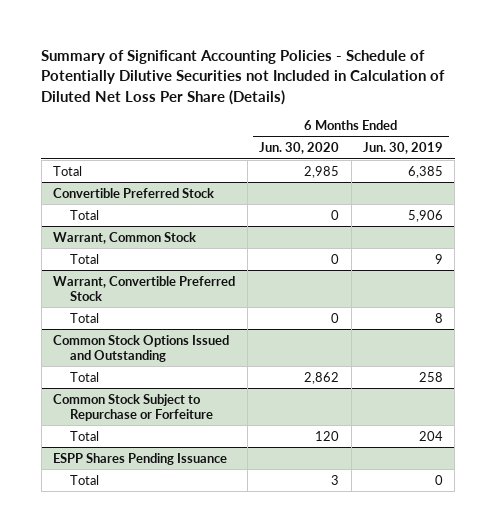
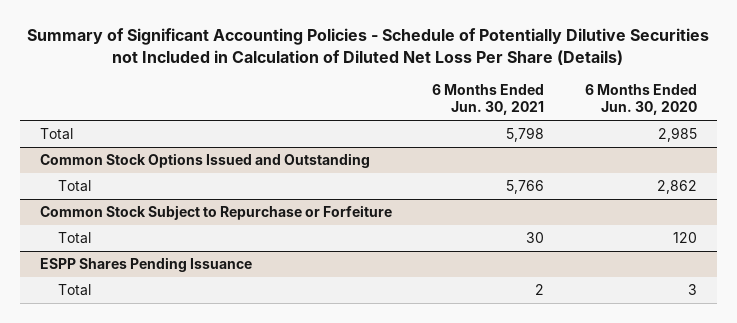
[363,142,444,155] Jun. 30, 2019 -> none
none -> [432,84,545,116] 6 Months Ended Jun. 30, 2021
[53,187,215,198] Convertible Preferred Stock -> none
[69,209,99,220] Total -> none
[53,231,197,244] Warrant, Common Stock -> none
[69,253,99,264] Total -> none
[53,275,236,301] Warrant, Convertible Preferred Stock -> none
[69,312,99,323] Total -> none

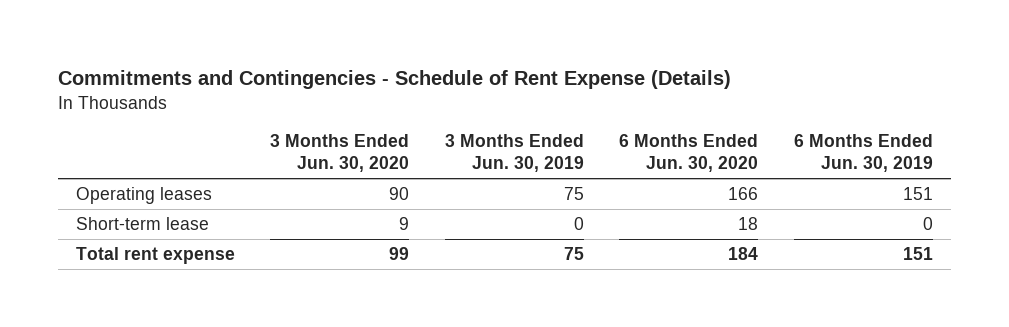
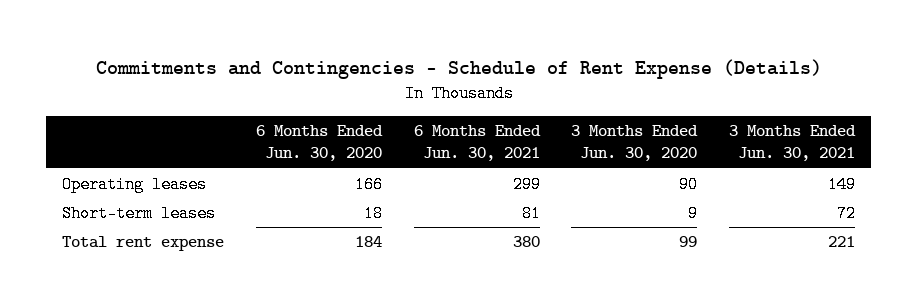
[444,133,584,173] 3 Months Ended Jun. 30, 2019 -> none
[794,133,934,173] 6 Months Ended Jun. 30, 2019 -> none
none -> [413,125,541,162] 6 Months Ended Jun. 30, 2021
none -> [729,125,857,162] 3 Months Ended Jun. 30, 2021
[75,216,209,230] Short-term lease -> [62,205,217,223] Short-term leases

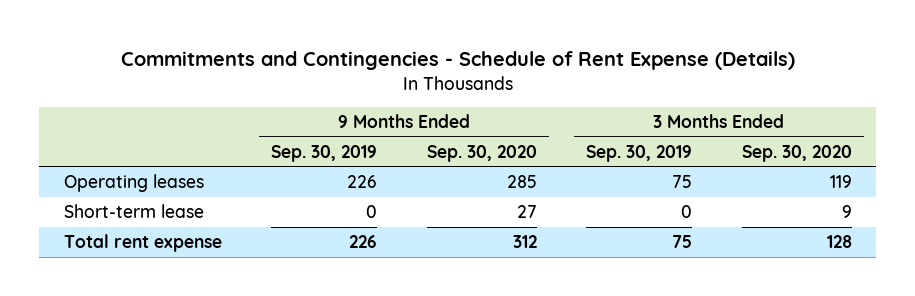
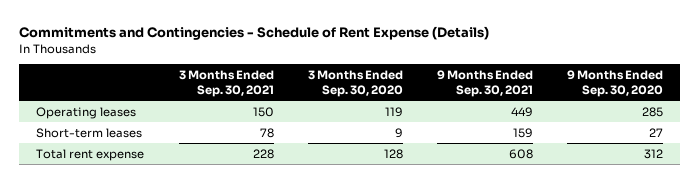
[271,144,378,162] Sep. 30, 2019 -> none
[586,144,693,162] Sep. 30, 2019 -> none
none -> [178,70,274,97] 3 Months Ended Sep. 30, 2021
none -> [436,70,533,97] 9 Months Ended Sep. 30, 2021
[63,204,204,219] Short-term lease -> [36,127,143,138] Short-term leases

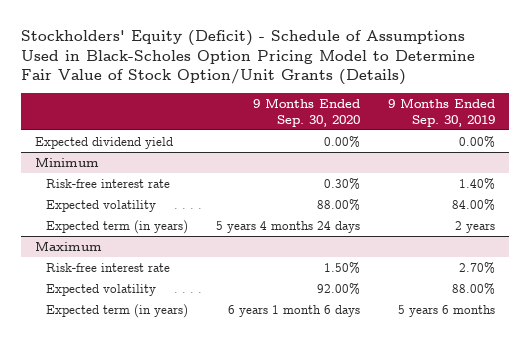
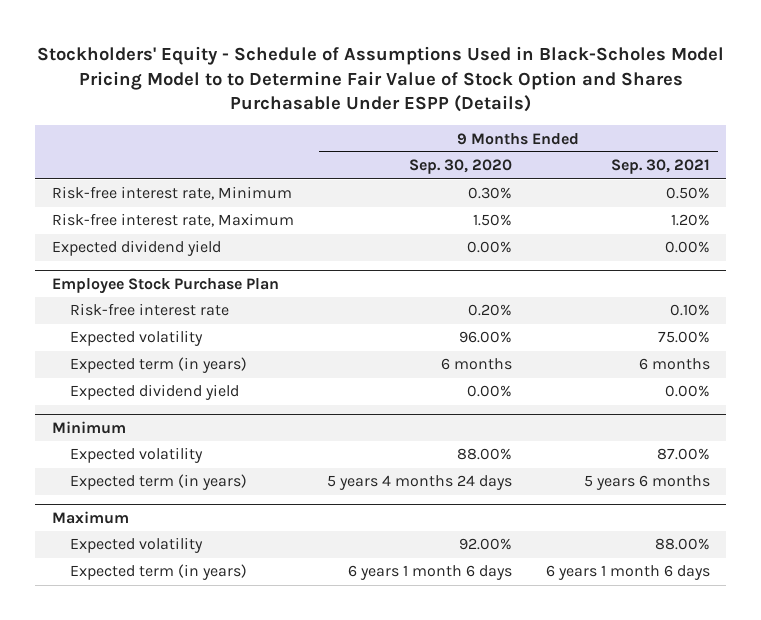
[20,29,475,86] Stockholders' Equity (Deficit) - Schedule of Assumptions Used in Black-Scholes Option Pricing Model to Determine Fair Value of Stock Option/Unit Grants (Details) -> [36,45,724,113] Stockholders' Equity - Schedule of Assumptions Used in Black-Scholes Model Pricing Model to to Determine Fair Value of Stock Option and Shares Purchasable Under ESPP (Details)
[387,98,495,127] 9 Months Ended Sep. 30, 2019 -> none
none -> [610,159,710,175] Sep. 30, 2021
none -> [51,186,292,201] Risk-free interest rate, Minimum
none -> [51,213,294,228] Risk-free interest rate, Maximum
none -> [51,277,279,294] Employee Stock Purchase Plan
none -> [70,303,230,317] Risk-free interest rate
none -> [70,330,204,347] Expected volatility
none -> [70,357,248,374] Expected term (in years)
none -> [70,384,240,401] Expected dividend yield
[46,178,171,188] Risk-free interest rate -> none
[46,262,171,272] Risk-free interest rate -> none

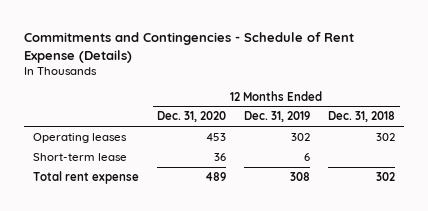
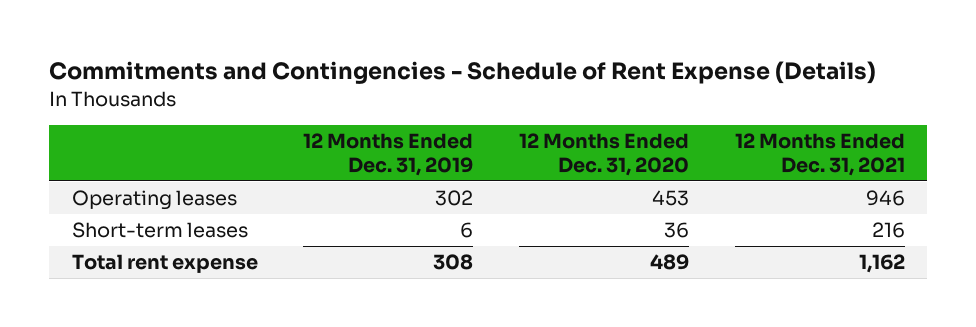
[328,111,396,123] Dec. 31, 2018 -> none
none -> [734,133,905,176] 12 Months Ended Dec. 31, 2021
[33,152,128,161] Short-term lease -> [71,222,248,239] Short-term leases

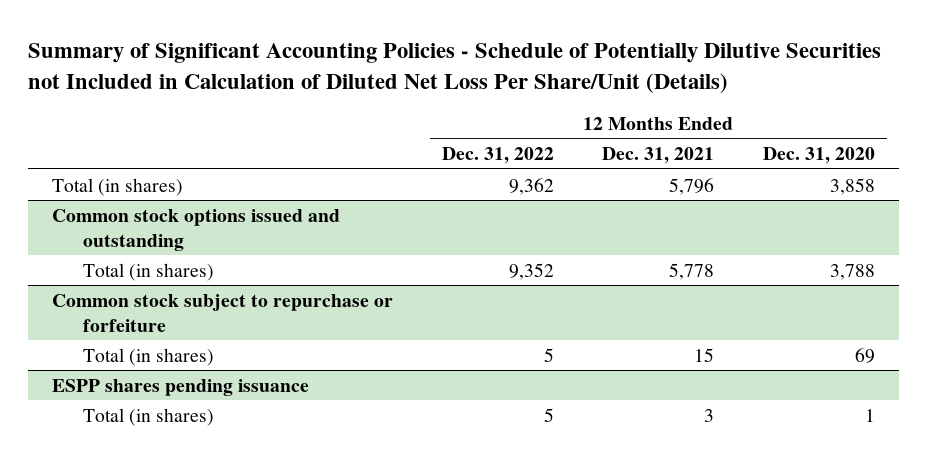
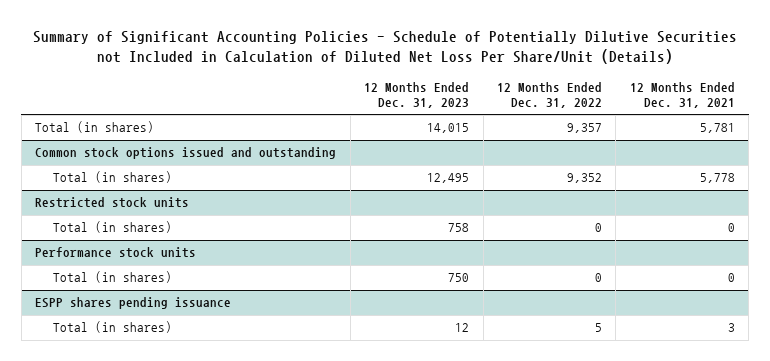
[762,147,875,165] Dec. 31, 2020 -> none
none -> [364,81,470,109] 12 Months Ended Dec. 31, 2023
[508,177,554,195] 9,362 -> [566,123,602,134] 9,357
[669,177,715,195] 5,796 -> [699,123,735,134] 5,781
[52,293,394,332] Common stock subject to repurchase or forfeiture -> none
none -> [35,197,190,209] Restricted stock units
[543,347,554,362] 5 -> [594,223,602,233] 0
[694,347,715,362] 15 -> [727,223,735,233] 0
none -> [35,247,197,259] Performance stock units
none -> [52,271,172,284] Total (in shares)

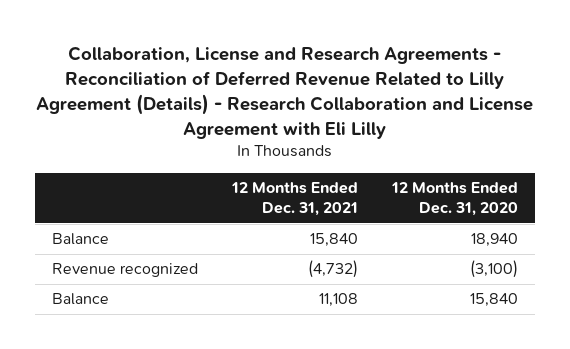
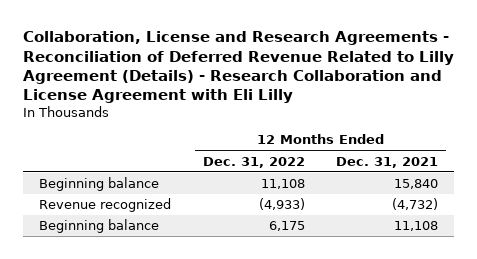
[391,182,519,217] 12 Months Ended Dec. 31, 2020 -> none
none -> [202,156,305,168] Dec. 31, 2022
[51,233,109,246] Balance -> [38,177,159,192] Beginning balance
[51,293,109,306] Balance -> [38,219,159,234] Beginning balance

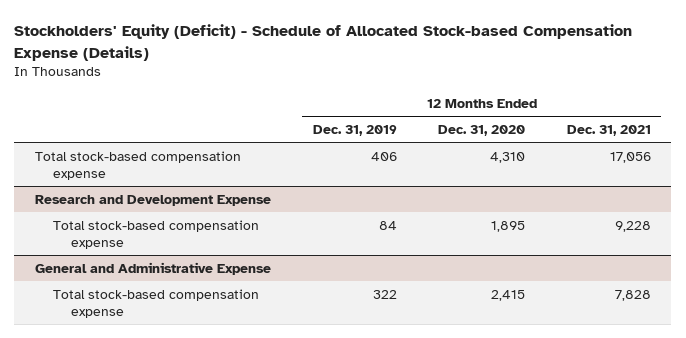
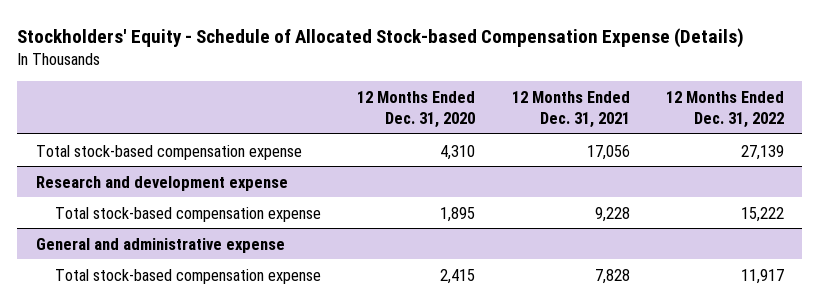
[14,24,633,61] Stockholders' Equity (Deficit) - Schedule of Allocated Stock-based Compensation Expense (Details) -> [17,27,745,48] Stockholders' Equity - Schedule of Allocated Stock-based Compensation Expense (Details)
[312,125,397,137] Dec. 31, 2019 -> none
none -> [666,91,785,128] 12 Months Ended Dec. 31, 2022
[35,194,272,206] Research and Development Expense -> [35,175,288,191] Research and development expense
[35,261,272,275] General and Administrative Expense -> [35,237,285,253] General and administrative expense

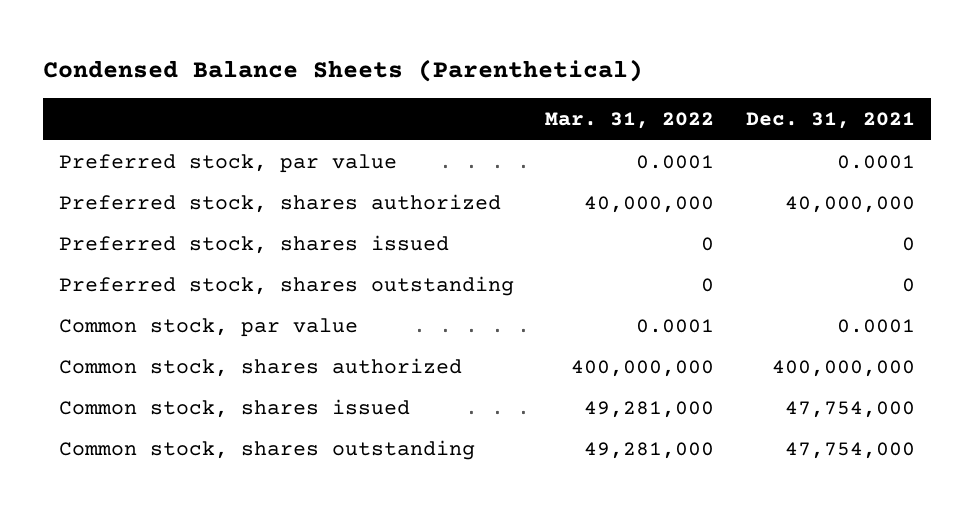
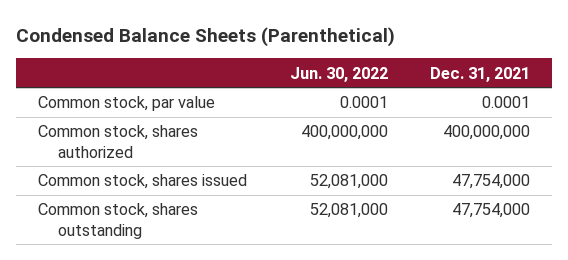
[545,112,715,130] Mar. 31, 2022 -> none
none -> [289,66,388,82] Jun. 30, 2022
[58,153,397,173] Preferred stock, par value -> none
[58,193,501,213] Preferred stock, shares authorized -> none
[58,234,449,254] Preferred stock, shares issued -> none
[58,275,514,296] Preferred stock, shares outstanding -> none

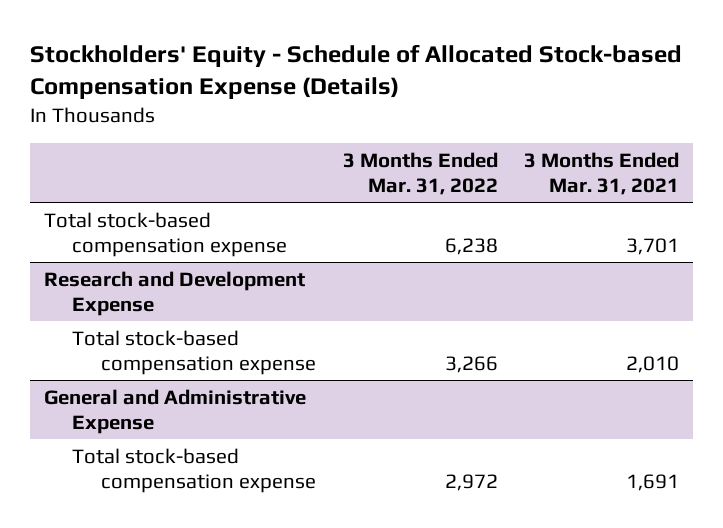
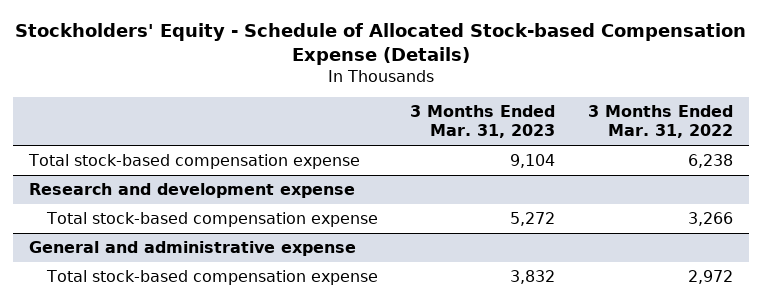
[524,151,680,196] 3 Months Ended Mar. 31, 2021 -> none
none -> [410,105,556,139] 3 Months Ended Mar. 31, 2023
[43,270,305,317] Research and Development Expense -> [29,183,356,199] Research and development expense
[43,388,306,435] General and Administrative Expense -> [29,241,357,257] General and administrative expense

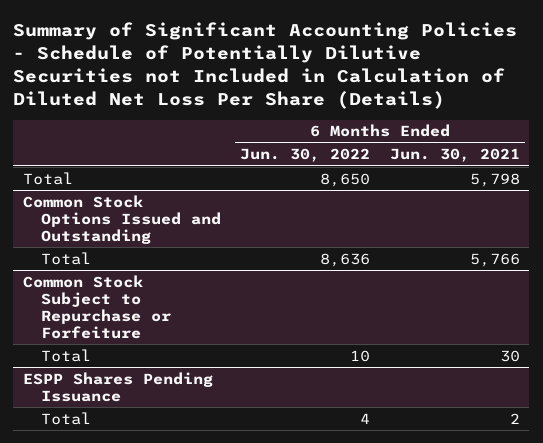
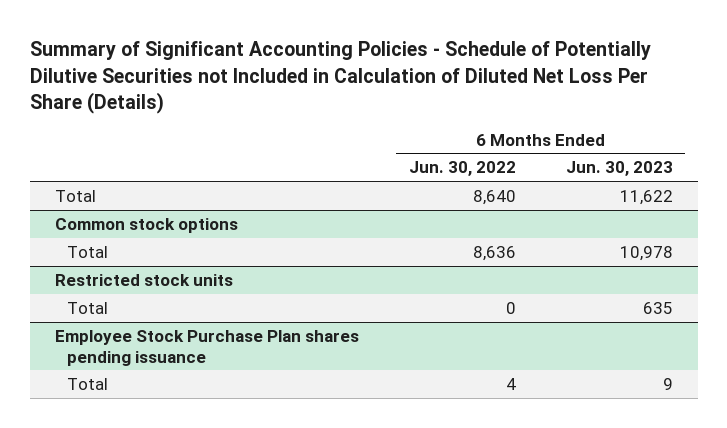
[389,148,520,163] Jun. 30, 2021 -> none
none -> [565,161,673,177] Jun. 30, 2023
[320,172,371,187] 8,650 -> [472,189,516,205] 8,640
[22,194,221,244] Common Stock Options Issued and Outstanding -> [54,217,238,233] Common stock options
[22,274,171,339] Common Stock Subject to Repurchase or Forfeiture -> none
none -> [54,273,233,286] Restricted stock units
[350,349,371,362] 10 -> [505,301,516,314] 0
[22,371,213,402] ESPP Shares Pending Issuance -> [54,329,359,366] Employee Stock Purchase Plan shares pending issuance

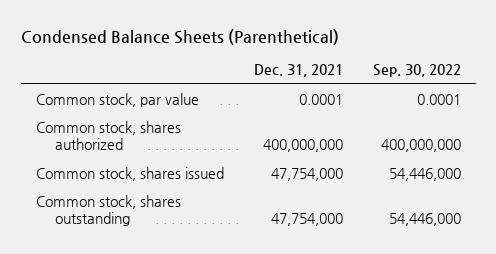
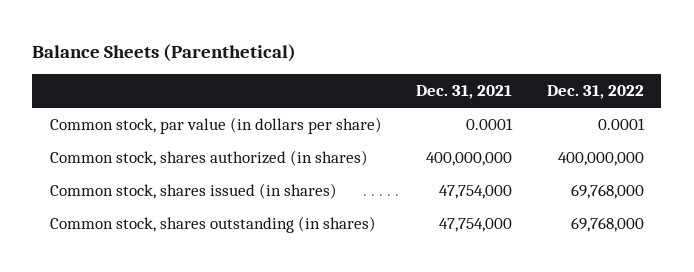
[20,28,339,45] Condensed Balance Sheets (Parenthetical) -> [32,43,297,62] Balance Sheets (Parenthetical)
[372,64,461,78] Sep. 30, 2022 -> none
none -> [547,85,645,100] Dec. 31, 2022
[35,92,199,107] Common stock, par value -> [49,116,382,134] Common stock, par value (in dollars per share)
[35,120,181,151] Common stock, shares authorized -> [49,149,368,166] Common stock, shares authorized (in shares)
[35,166,224,181] Common stock, shares issued -> [49,182,337,199] Common stock, shares issued (in shares)
[35,194,181,227] Common stock, shares outstanding -> [49,215,376,233] Common stock, shares outstanding (in shares)

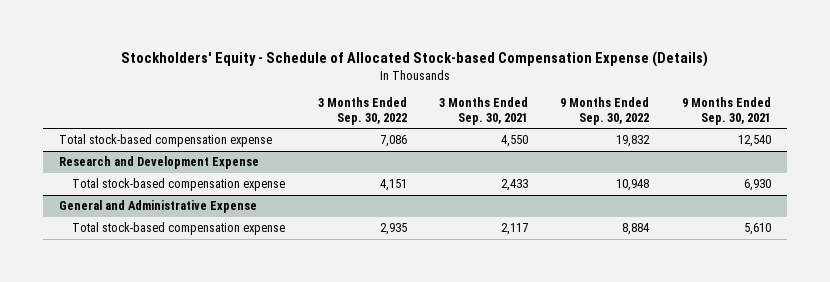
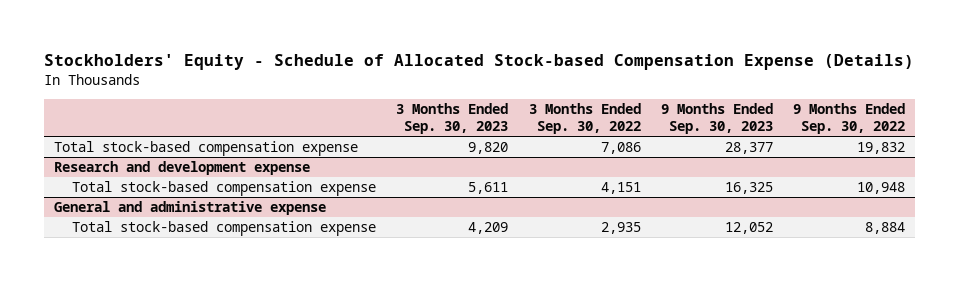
[438,97,528,125] 3 Months Ended Sep. 30, 2021 -> none
[681,97,771,125] 9 Months Ended Sep. 30, 2021 -> none
none -> [396,103,509,135] 3 Months Ended Sep. 30, 2023
none -> [660,103,773,135] 9 Months Ended Sep. 30, 2023
[59,156,260,170] Research and Development Expense -> [54,161,311,176] Research and development expense
[59,200,258,214] General and Administrative Expense -> [54,201,327,216] General and administrative expense

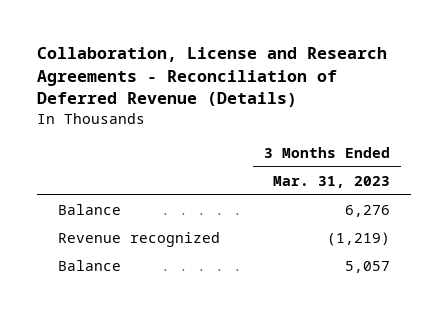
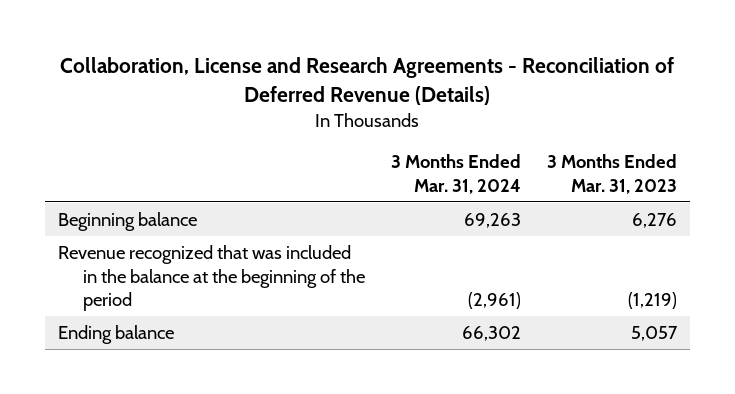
none -> [391,154,522,194] 3 Months Ended Mar. 31, 2024
[58,204,122,216] Balance -> [57,211,197,231] Beginning balance
[58,232,221,248] Revenue recognized -> [57,244,365,312] Revenue recognized that was included in the balance at the beginning of the period
[58,260,122,272] Balance -> [57,324,174,344] Ending balance

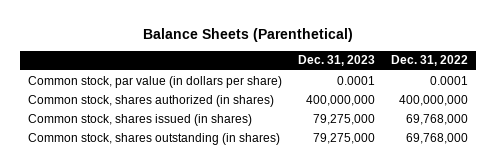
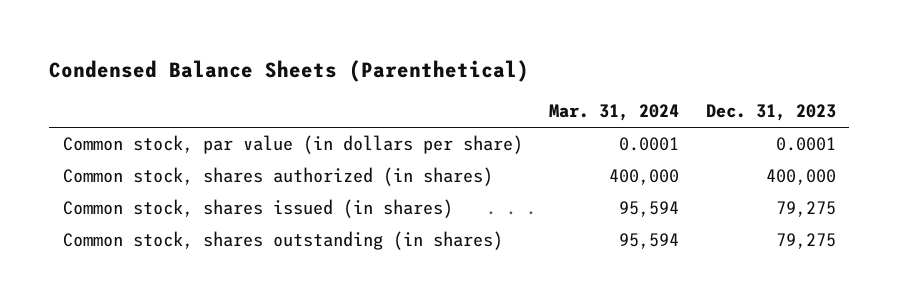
[143,27,354,42] Balance Sheets (Parenthetical) -> [49,60,530,83] Condensed Balance Sheets (Parenthetical)
[391,55,469,67] Dec. 31, 2022 -> none
none -> [549,104,680,122] Mar. 31, 2024
[306,94,376,106] 400,000,000 -> [765,169,836,186] 400,000
[313,113,376,125] 79,275,000 -> [775,201,836,218] 79,275
[313,132,376,144] 79,275,000 -> [775,233,836,250] 79,275

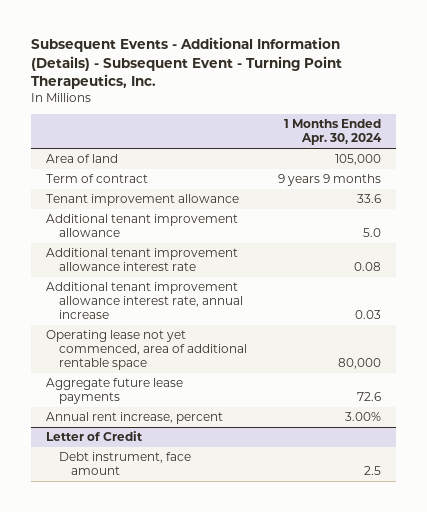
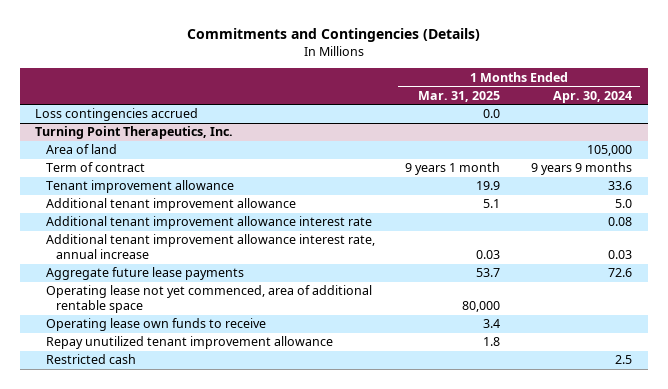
[30,37,342,90] Subsequent Events - Additional Information (Details) - Subsequent Event - Turning Point Therapeutics, Inc. -> [186,28,480,43] Commitments and Contingencies (Details)
none -> [418,90,501,102] Mar. 31, 2025
none -> [35,108,199,122] Loss contingencies accrued
none -> [35,126,234,140] Turning Point Therapeutics, Inc.
[46,330,247,370] Operating lease not yet commenced, area of additional rentable space -> none
[46,412,224,425] Annual rent increase, percent -> none
[46,431,144,442] Letter of Credit -> none
[58,452,191,475] Debt instrument, face amount -> none
none -> [45,285,372,314] Operating lease not yet commenced, area of additional rentable space
none -> [45,318,266,332] Operating lease own funds to receive
none -> [45,336,333,350] Repay unutilized tenant improvement allowance
none -> [45,354,136,365] Restricted cash

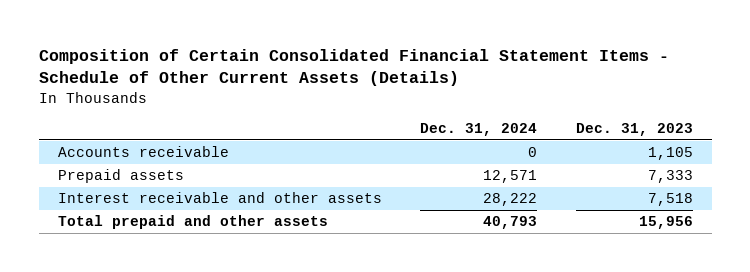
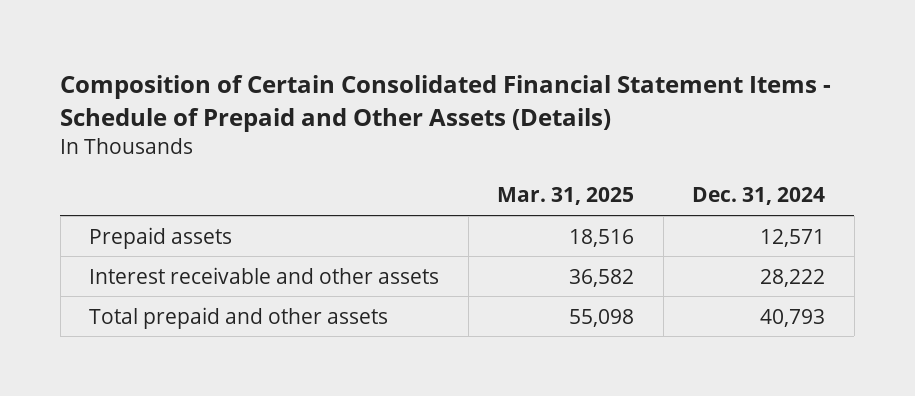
[38,48,669,87] Composition of Certain Consolidated Financial Statement Items - Schedule of Other Current Assets (Details) -> [60,74,832,132] Composition of Certain Consolidated Financial Statement Items - Schedule of Prepaid and Other Assets (Details)
[575,123,693,137] Dec. 31, 2023 -> none
none -> [497,187,635,206] Mar. 31, 2025
[57,146,229,158] Accounts receivable -> none

